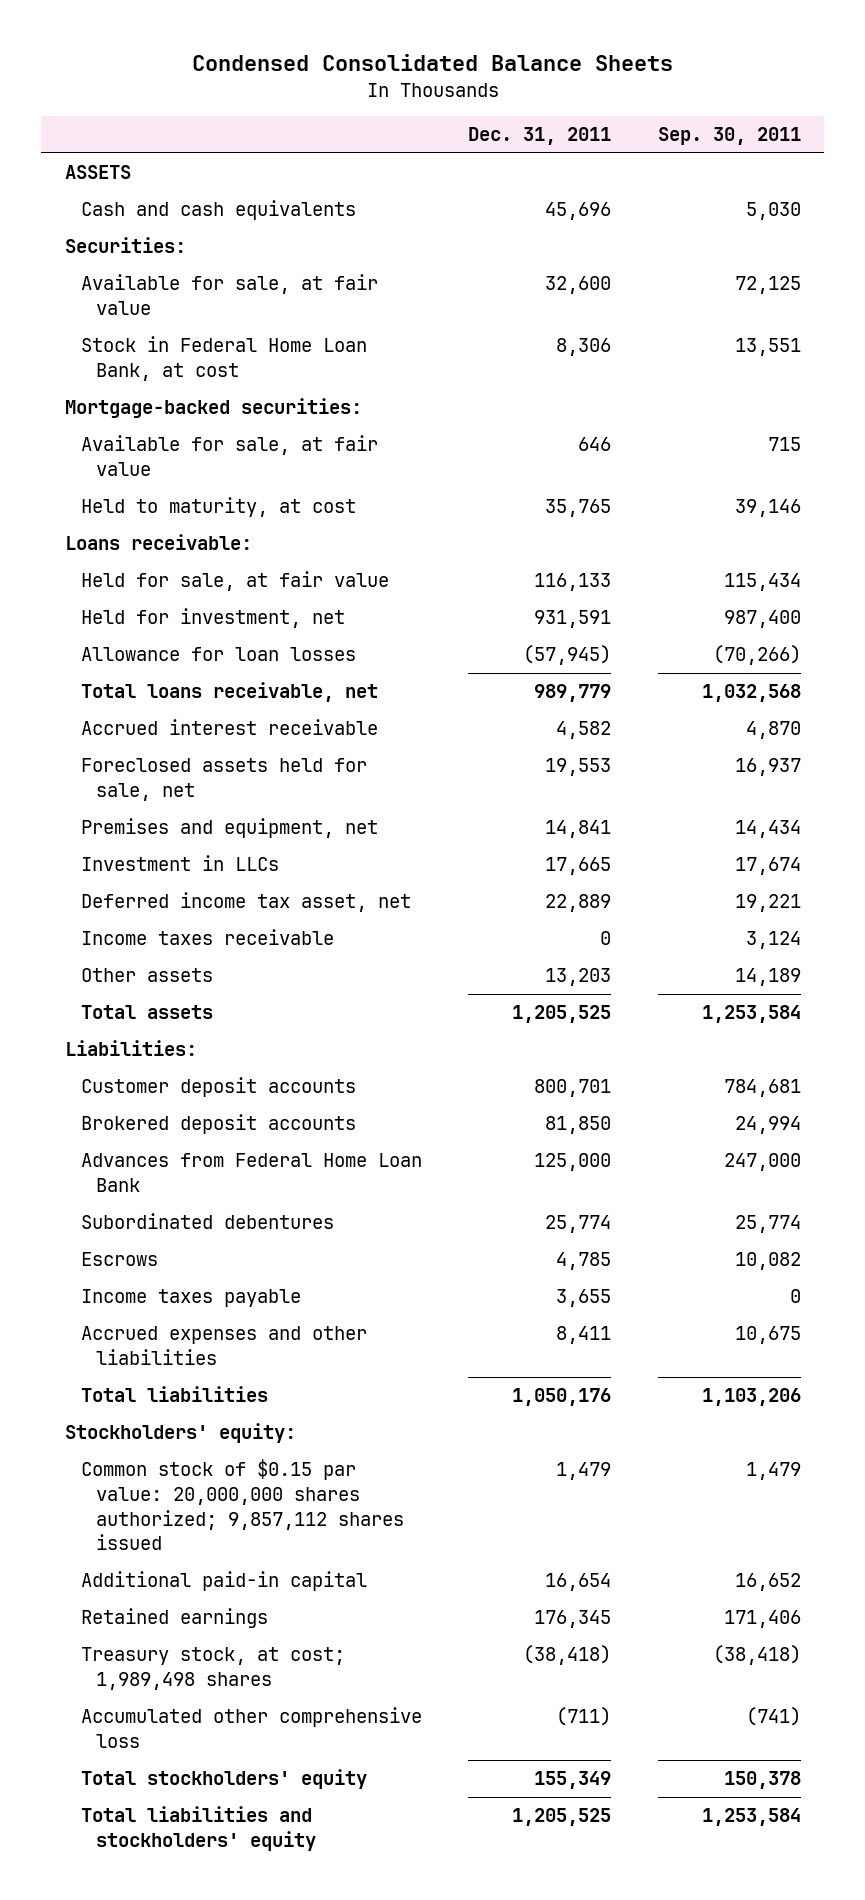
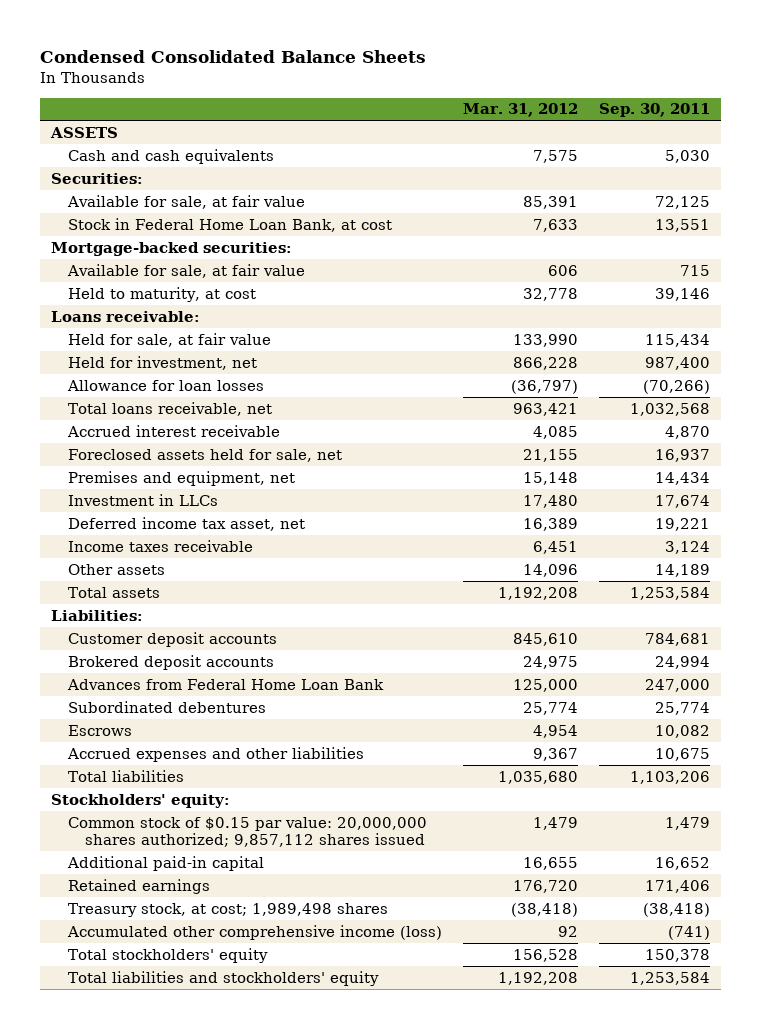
[468,126,612,145] Dec. 31, 2011 -> none
none -> [463,103,579,118] Mar. 31, 2012
[80,1289,301,1308] Income taxes payable -> none
[80,1707,422,1749] Accumulated other comprehensive loss -> [66,924,442,940] Accumulated other comprehensive income (loss)

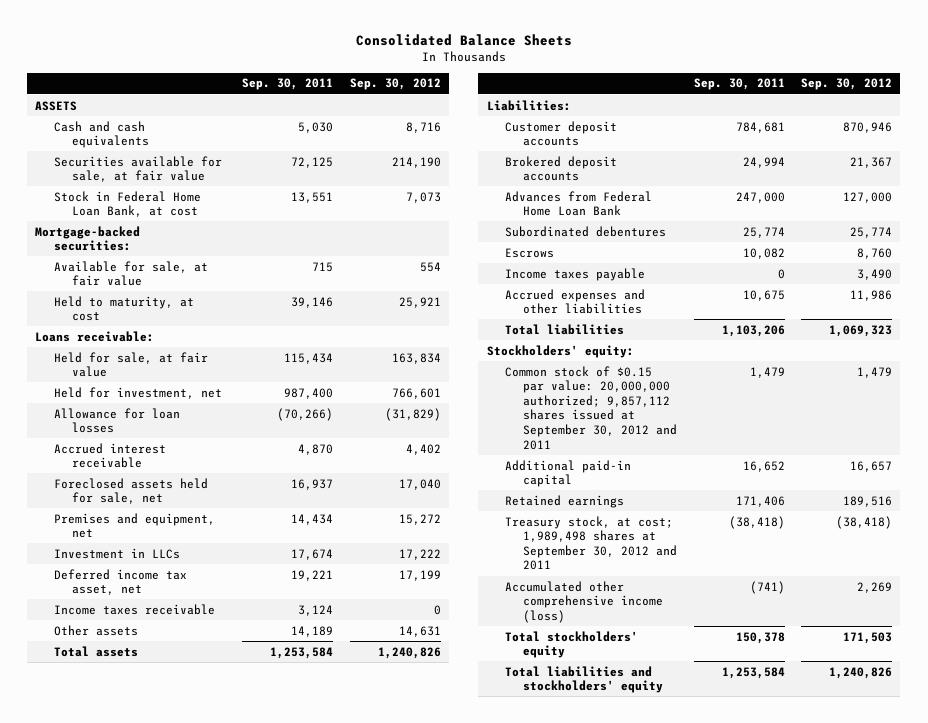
[40,49,427,63] Condensed Consolidated Balance Sheets -> [355,34,572,47] Consolidated Balance Sheets
[463,103,579,118] Mar. 31, 2012 -> none
none -> [349,78,441,91] Sep. 30, 2012
[50,172,143,184] Securities: -> none
[66,194,305,209] Available for sale, at fair value -> [53,155,222,183] Securities available for sale, at fair value
[67,401,272,416] Total loans receivable, net -> none
none -> [505,267,646,281] Income taxes payable
[67,816,427,847] Common stock of $0.15 par value: 20,000,000 shares authorized; 9,857,112 shares issued -> [505,365,678,450] Common stock of $0.15 par value: 20,000,000 authorized; 9,857,112 shares issued at September 30, 2012 and 2011
[67,902,388,917] Treasury stock, at cost; 1,989,498 shares -> [505,515,678,571] Treasury stock, at cost; 1,989,498 shares at September 30, 2012 and 2011

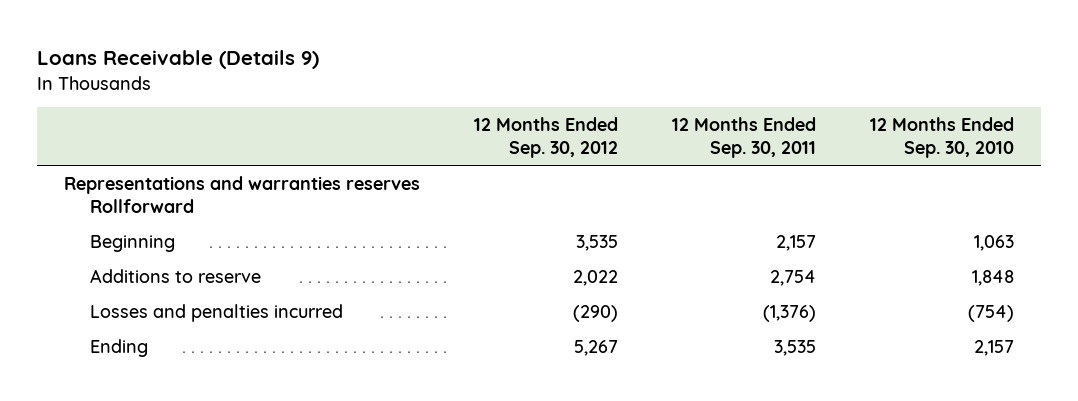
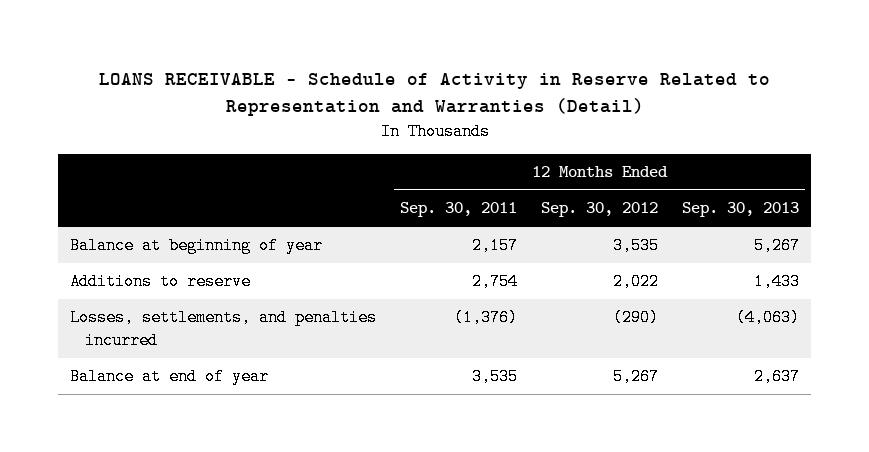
[37,50,320,70] Loans Receivable (Details 9) -> [98,73,770,117] LOANS RECEIVABLE - Schedule of Activity in Reserve Related to Representation and Warranties (Detail)
[869,117,1014,159] 12 Months Ended Sep. 30, 2010 -> none
none -> [682,202,800,218] Sep. 30, 2013
[64,175,421,213] Representations and warranties reserves Rollforward -> none
[90,234,176,252] Beginning -> [70,237,324,255] Balance at beginning of year
[90,303,344,322] Losses and penalties incurred -> [70,309,378,349] Losses, settlements, and penalties incurred
[90,338,149,357] Ending -> [70,368,270,386] Balance at end of year

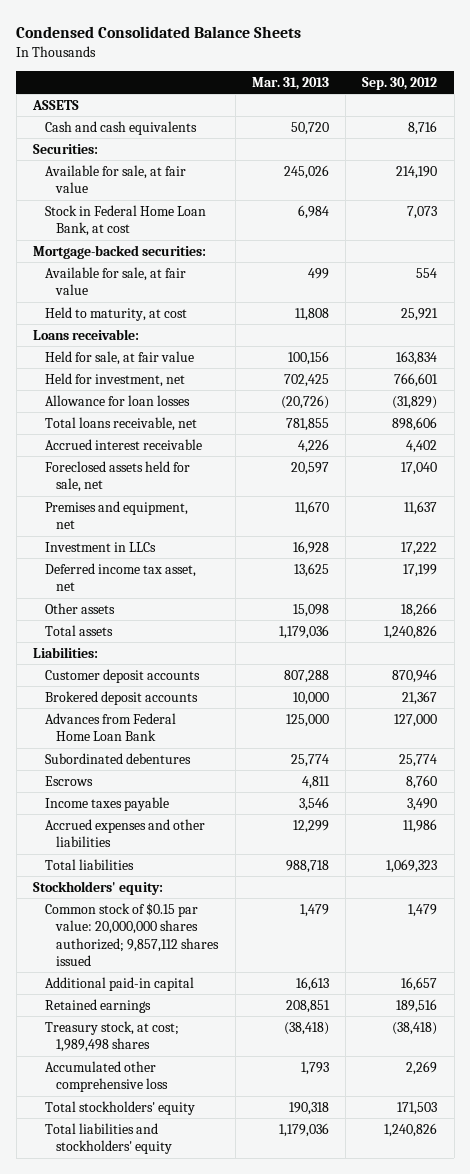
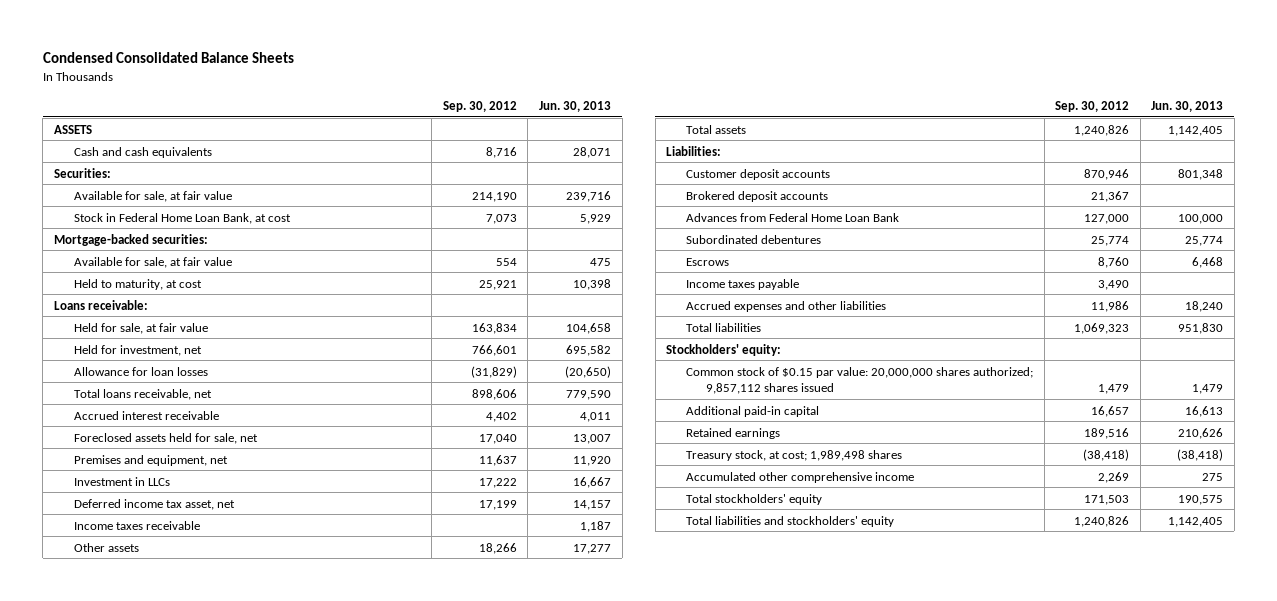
[251,77,329,91] Mar. 31, 2013 -> none
none -> [539,100,612,112] Jun. 30, 2013
none -> [73,520,200,530] Income taxes receivable
[44,1060,169,1093] Accumulated other comprehensive loss -> [686,471,915,483] Accumulated other comprehensive income

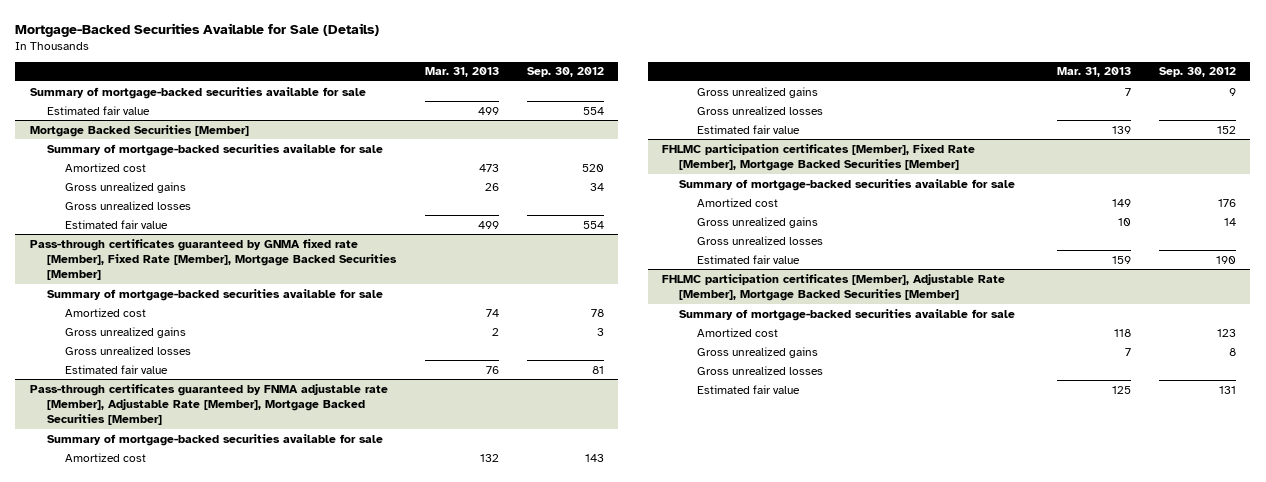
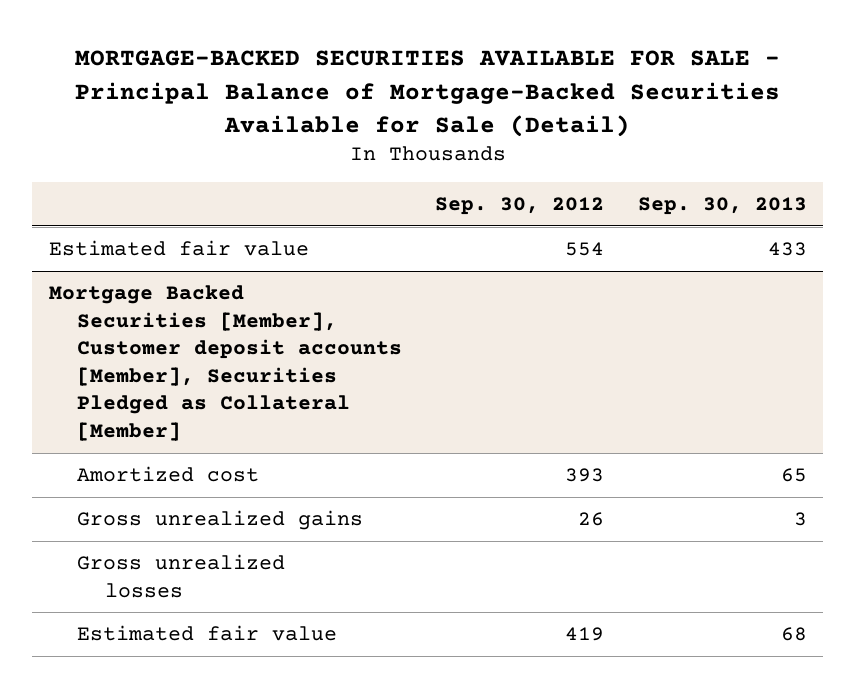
[15,22,380,37] Mortgage-Backed Securities Available for Sale (Details) -> [74,50,780,137] MORTGAGE-BACKED SECURITIES AVAILABLE FOR SALE - Principal Balance of Mortgage-Backed Securities Available for Sale (Detail)
[424,67,499,78] Mar. 31, 2013 -> none
none -> [637,196,807,215] Sep. 30, 2013
[29,86,366,99] Summary of mortgage-backed securities available for sale -> none
[29,124,249,137] Mortgage Backed Securities [Member] -> none
[47,143,384,156] Summary of mortgage-backed securities available for sale -> none
[64,200,191,210] Gross unrealized losses -> none
[64,219,168,229] Estimated fair value -> none
[29,238,398,280] Pass-through certificates guaranteed by GNMA fixed rate [Member], Fixed Rate [Member], Mortgage Backed Securities [Member] -> none
[47,288,384,301] Summary of mortgage-backed securities available for sale -> none
[64,307,146,317] Amortized cost -> none
[64,326,186,338] Gross unrealized gains -> none
[64,345,191,355] Gross unrealized losses -> none
[64,364,168,374] Estimated fair value -> none
[29,383,388,425] Pass-through certificates guaranteed by FNMA adjustable rate [Member], Adjustable Rate [Member], Mortgage Backed Securities [Member] -> none
[47,433,384,446] Summary of mortgage-backed securities available for sale -> none
[64,452,146,462] Amortized cost -> none
[697,86,819,98] Gross unrealized gains -> none
[697,105,824,115] Gross unrealized losses -> none
[697,124,801,134] Estimated fair value -> none
[661,143,975,171] FHLMC participation certificates [Member], Fixed Rate [Member], Mortgage Backed Securities [Member] -> none
[679,178,1016,191] Summary of mortgage-backed securities available for sale -> none
[697,197,779,207] Amortized cost -> none
[697,216,819,228] Gross unrealized gains -> none
[697,235,824,245] Gross unrealized losses -> none
[697,254,801,264] Estimated fair value -> none
[661,273,1005,301] FHLMC participation certificates [Member], Adjustable Rate [Member], Mortgage Backed Securities [Member] -> none
[679,308,1016,321] Summary of mortgage-backed securities available for sale -> none
[697,327,779,337] Amortized cost -> none
[697,346,819,358] Gross unrealized gains -> none
none -> [48,285,402,442] Mortgage Backed Securities [Member], Customer deposit accounts [Member], Securities Pledged as Collateral [Member]
[581,163,604,172] 520 -> [565,468,605,483] 393
[589,182,604,191] 34 -> [578,512,605,527] 26
[1219,385,1237,394] 131 -> [565,627,605,642] 419

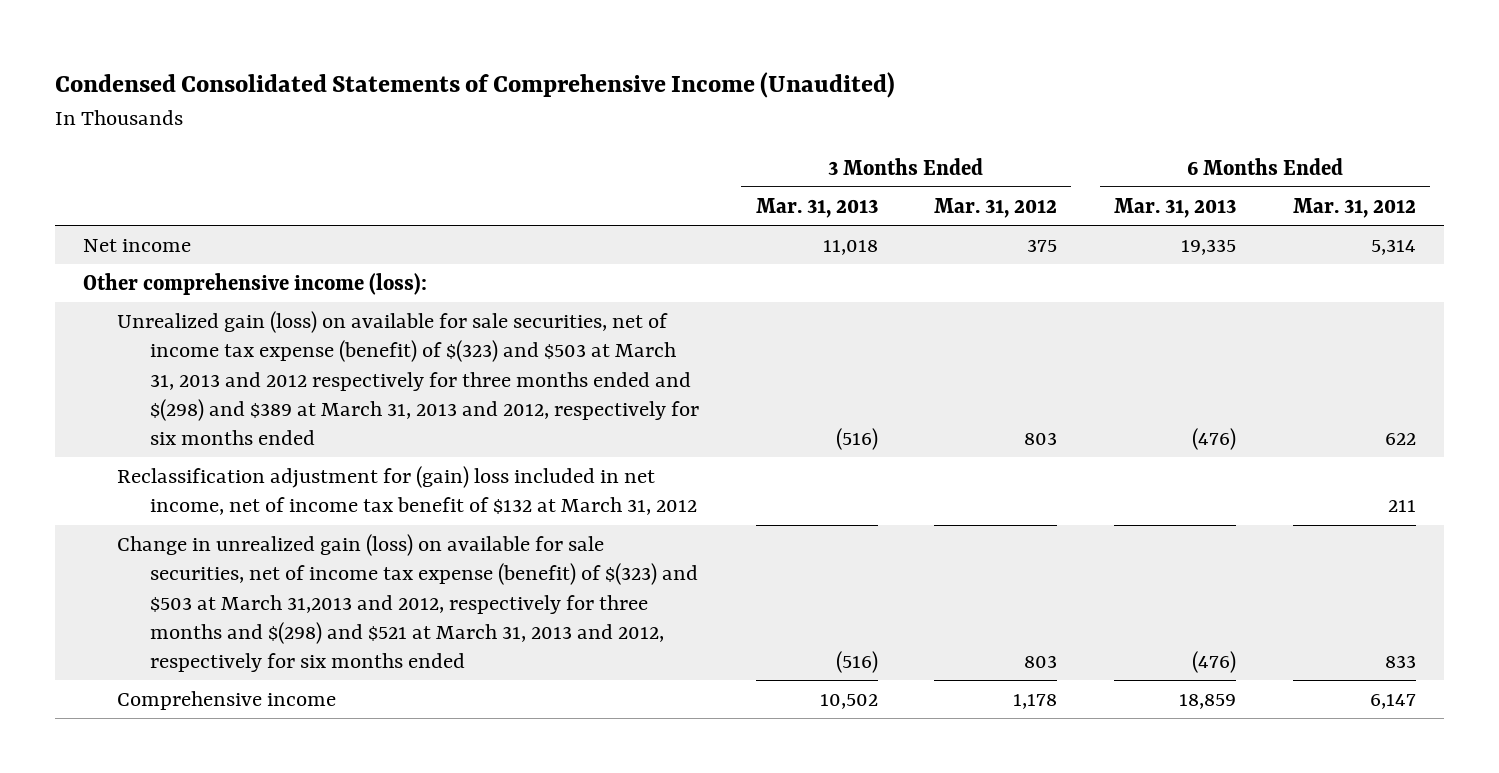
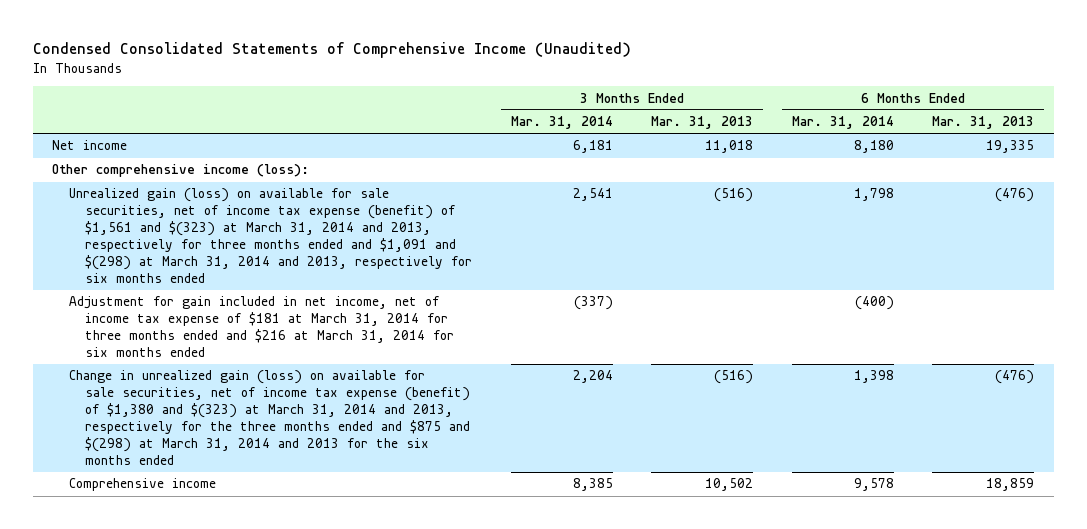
[934,197,1058,218] Mar. 31, 2012 -> none
[1292,197,1416,218] Mar. 31, 2012 -> none
none -> [510,116,613,130] Mar. 31, 2014
none -> [791,116,894,130] Mar. 31, 2014
[116,465,697,516] Reclassification adjustment for (gain) loss included in net income, net of income tax benefit of $132 at March 31, 2012 -> none
[116,310,699,446] Unrealized gain (loss) on available for sale securities, net of income tax expense (benefit) of $(323) and $503 at March 31, 2013 and 2012 respectively for three months ended and $(298) and $389 at March 31, 2013 and 2012, respectively for six months ended -> [68,188,473,284] Unrealized gain (loss) on available for sale securities, net of income tax expense (benefit) of $1,561 and $(323) at March 31, 2014 and 2013, respectively for three months ended and $1,091 and $(298) at March 31, 2014 and 2013, respectively for six months ended
none -> [68,296,455,358] Adjustment for gain included in net income, net of income tax expense of $181 at March 31, 2014 for three months ended and $216 at March 31, 2014 for six months ended
[116,533,698,673] Change in unrealized gain (loss) on available for sale securities, net of income tax expense (benefit) of $(323) and $503 at March 31,2013 and 2012, respectively for three months and $(298) and $521 at March 31, 2013 and 2012, respectively for six months ended -> [68,370,471,466] Change in unrealized gain (loss) on available for sale securities, net of income tax expense (benefit) of $1,380 and $(323) at March 31, 2014 and 2013, respectively for the three months ended and $875 and $(298) at March 31, 2014 and 2013 for the six months ended

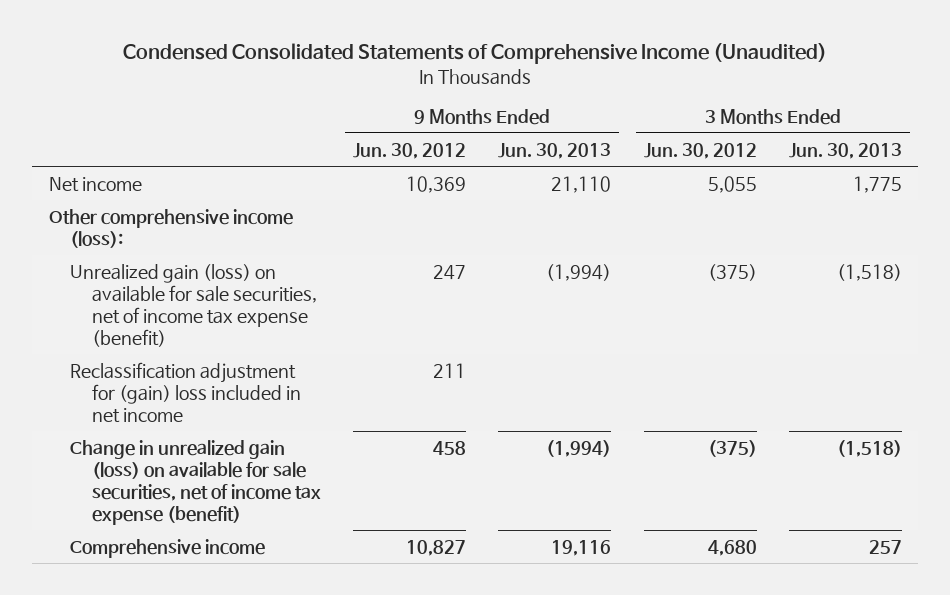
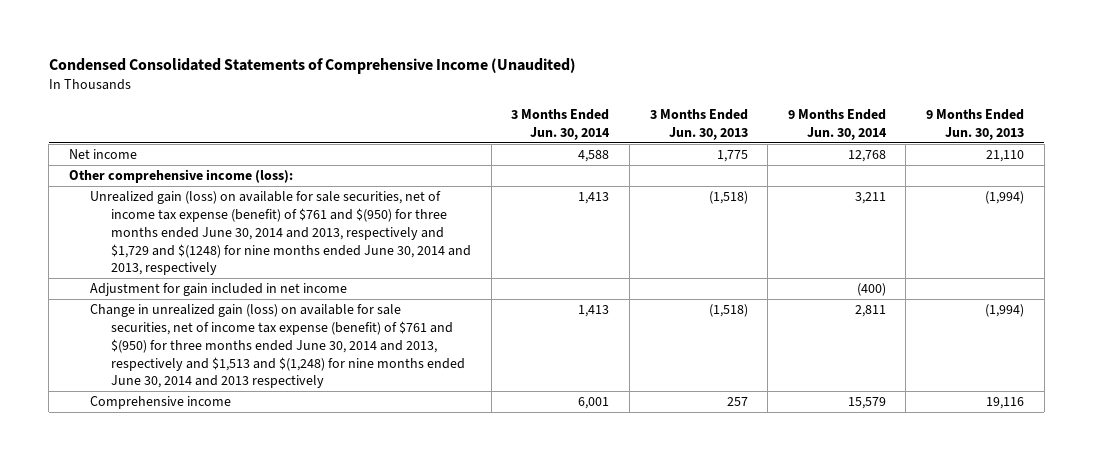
[353,142,467,159] Jun. 30, 2012 -> none
[643,142,757,159] Jun. 30, 2012 -> none
none -> [511,108,611,140] 3 Months Ended Jun. 30, 2014
none -> [787,108,887,140] 9 Months Ended Jun. 30, 2014
[70,263,318,348] Unrealized gain (loss) on available for sale securities, net of income tax expense (benefit) -> [89,191,472,276] Unrealized gain (loss) on available for sale securities, net of income tax expense (benefit) of $761 and $(950) for three months ended June 30, 2014 and 2013, respectively and $1,729 and $(1248) for nine months ended June 30, 2014 and 2013, respectively
[70,361,302,424] Reclassification adjustment for (gain) loss included in net income -> [89,283,347,297] Adjustment for gain included in net income
[70,439,322,526] Change in unrealized gain (loss) on available for sale securities, net of income tax expense (benefit) -> [89,304,466,389] Change in unrealized gain (loss) on available for sale securities, net of income tax expense (benefit) of $761 and $(950) for three months ended June 30, 2014 and 2013, respectively and $1,513 and $(1,248) for nine months ended June 30, 2014 and 2013 respectively

